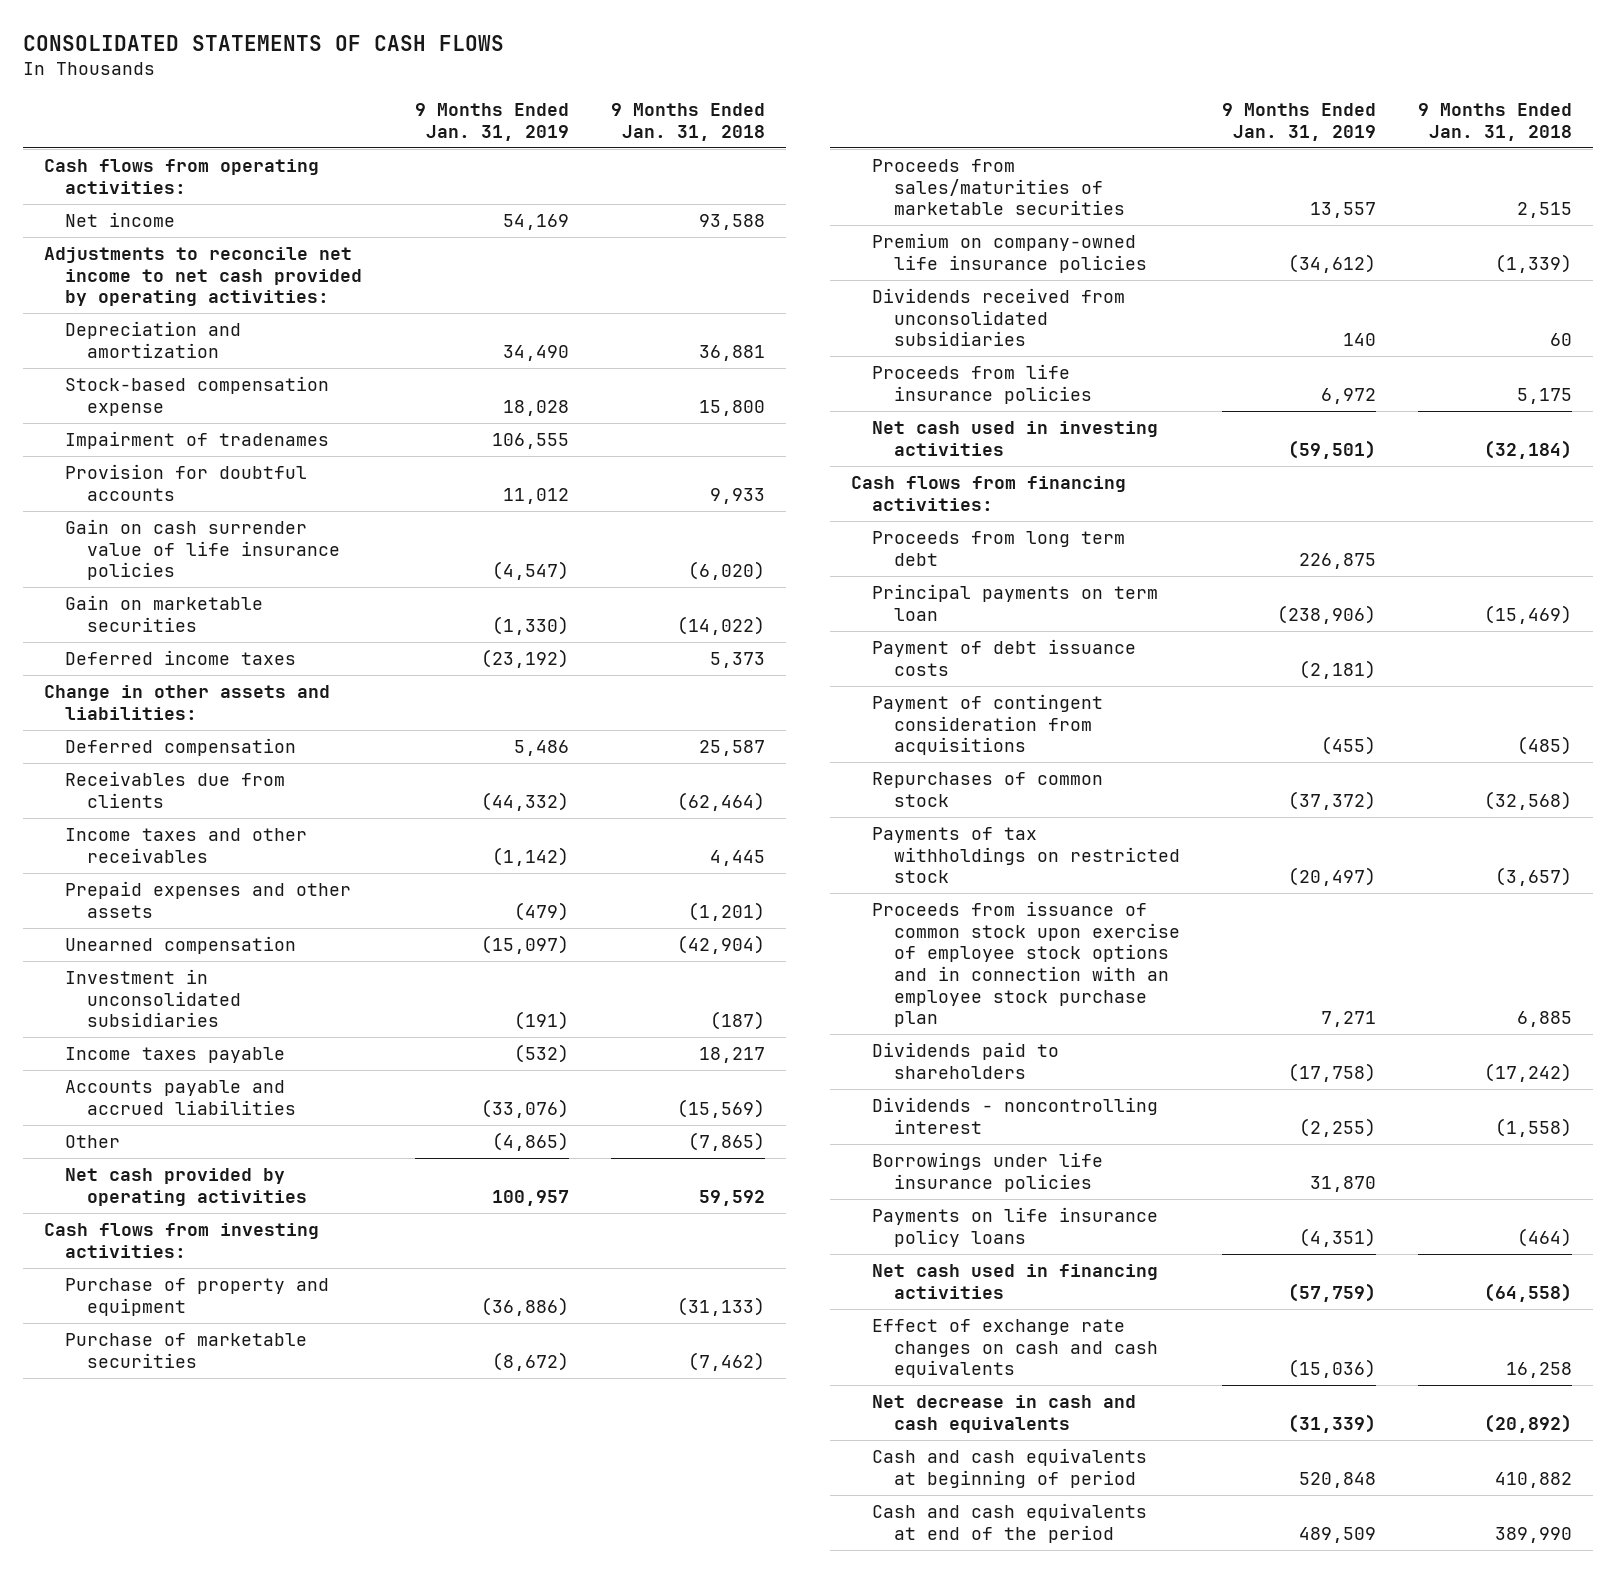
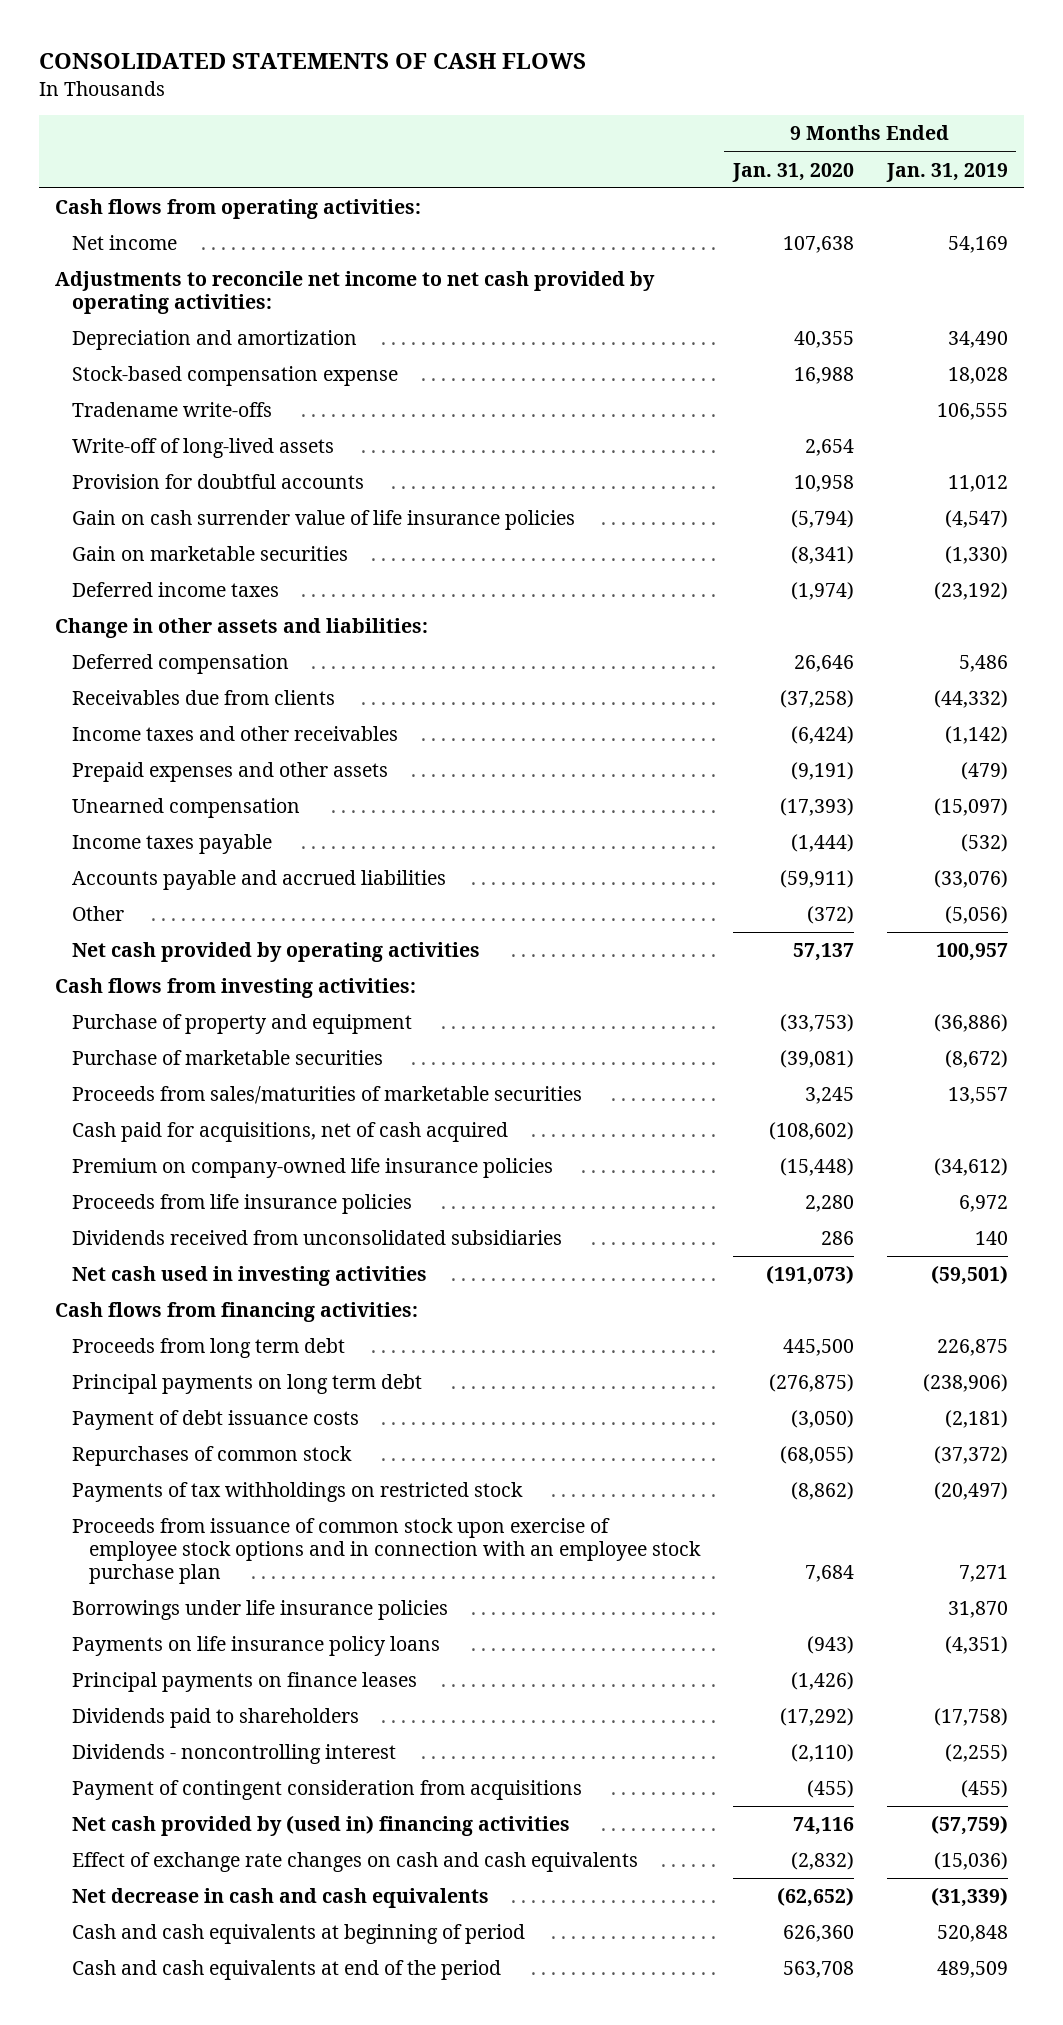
[610,103,765,141] 9 Months Ended Jan. 31, 2018 -> none
none -> [731,162,854,182] Jan. 31, 2020
[65,430,330,449] Impairment of tradenames -> [71,402,272,418] Tradename write-offs
none -> [71,438,334,459] Write-off of long-lived assets
[65,968,241,1028] Investment in unconsolidated subsidiaries -> none
[491,1131,569,1151] (4,865) -> [944,906,1008,925] (5,056)
none -> [71,1122,508,1143] Cash paid for acquisitions, net of cash acquired
[872,287,1126,347] Dividends received from unconsolidated subsidiaries -> [71,1230,562,1246] Dividends received from unconsolidated subsidiaries
[872,583,1159,621] Principal payments on term loan -> [71,1374,422,1395] Principal payments on long term debt
none -> [71,1672,417,1693] Principal payments on finance leases
[872,1041,1060,1079] Dividends paid to shareholders -> [71,1708,359,1729] Dividends paid to shareholders
[872,1096,1159,1134] Dividends - noncontrolling interest -> [71,1744,396,1765] Dividends - noncontrolling interest
[872,693,1104,756] Payment of contingent consideration from acquisitions -> [71,1780,582,1801] Payment of contingent consideration from acquisitions
[872,1263,1159,1299] Net cash used in financing activities -> [71,1815,570,1837] Net cash provided by (used in) financing activities

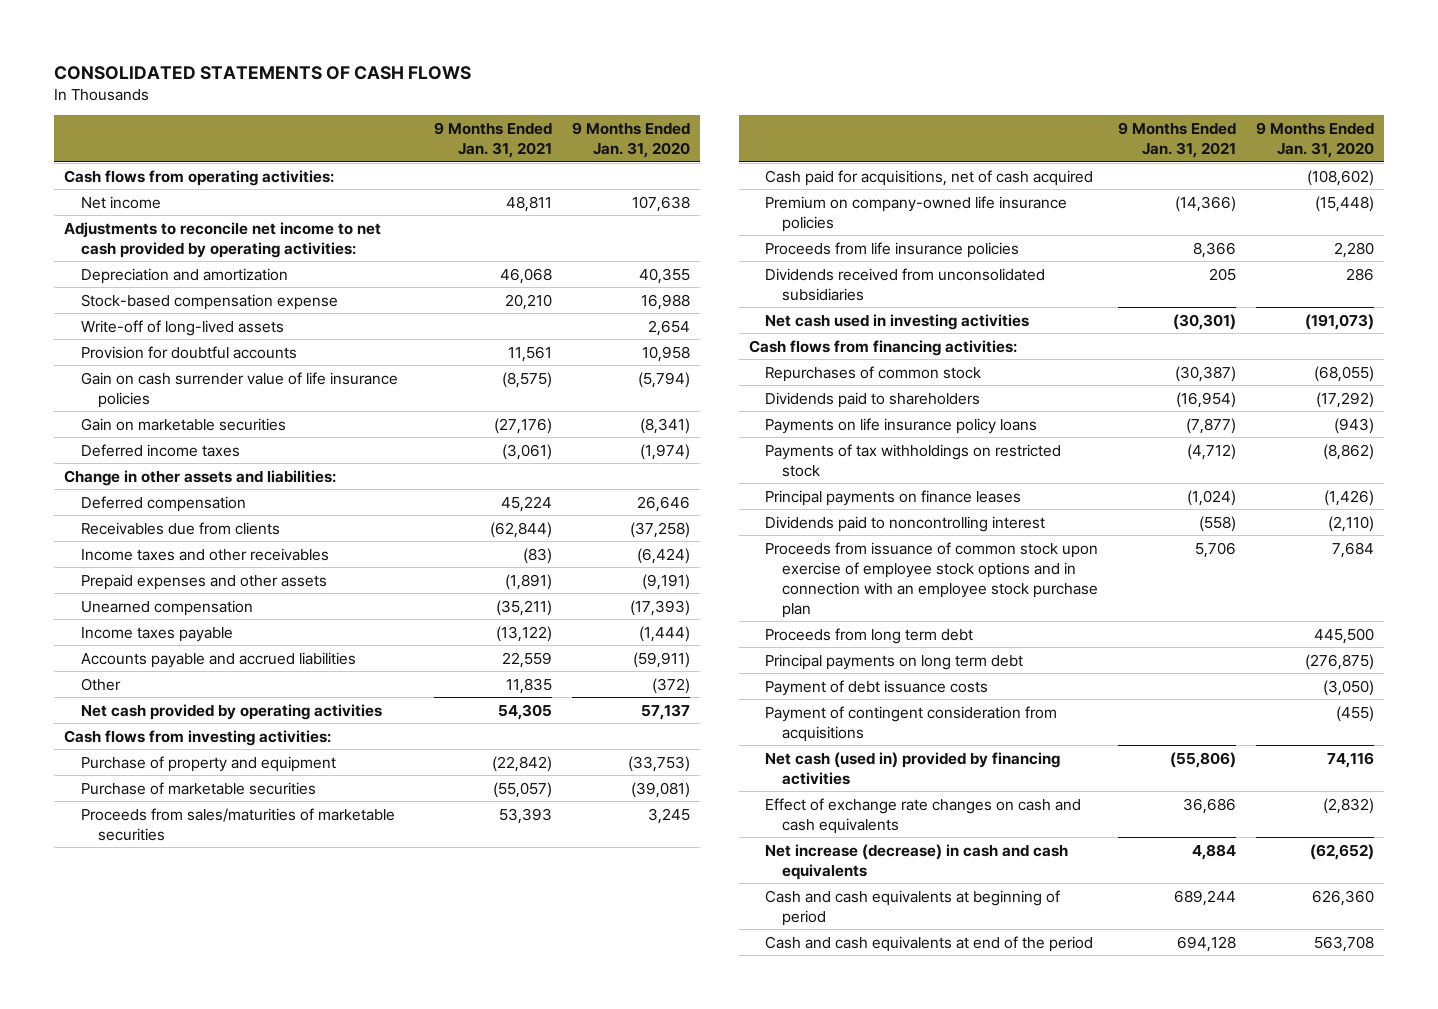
[885,162,1008,182] Jan. 31, 2019 -> none
none -> [433,121,552,159] 9 Months Ended Jan. 31, 2021
[71,402,272,418] Tradename write-offs -> none
[71,1600,448,1621] Borrowings under life insurance policies -> none
[71,1708,359,1729] Dividends paid to shareholders -> [765,391,981,408] Dividends paid to shareholders
[71,1482,523,1503] Payments of tax withholdings on restricted stock -> [765,443,1062,477] Payments of tax withholdings on restricted stock
[71,1744,396,1765] Dividends - noncontrolling interest -> [765,515,1046,532] Dividends paid to noncontrolling interest
[71,1518,701,1585] Proceeds from issuance of common stock upon exercise of employee stock options and in connection with an employee stock purchase plan -> [765,541,1099,618] Proceeds from issuance of common stock upon exercise of employee stock options and in connection with an employee stock purchase plan
[71,1338,345,1359] Proceeds from long term debt -> [765,627,974,644] Proceeds from long term debt
[71,1374,422,1395] Principal payments on long term debt -> [765,653,1024,670] Principal payments on long term debt
[71,1410,359,1431] Payment of debt issuance costs -> [765,679,989,696] Payment of debt issuance costs
[71,1815,570,1837] Net cash provided by (used in) financing activities -> [765,751,1061,785] Net cash (used in) provided by financing activities
[71,1888,489,1909] Net decrease in cash and cash equivalents -> [765,843,1069,880] Net increase (decrease) in cash and cash equivalents

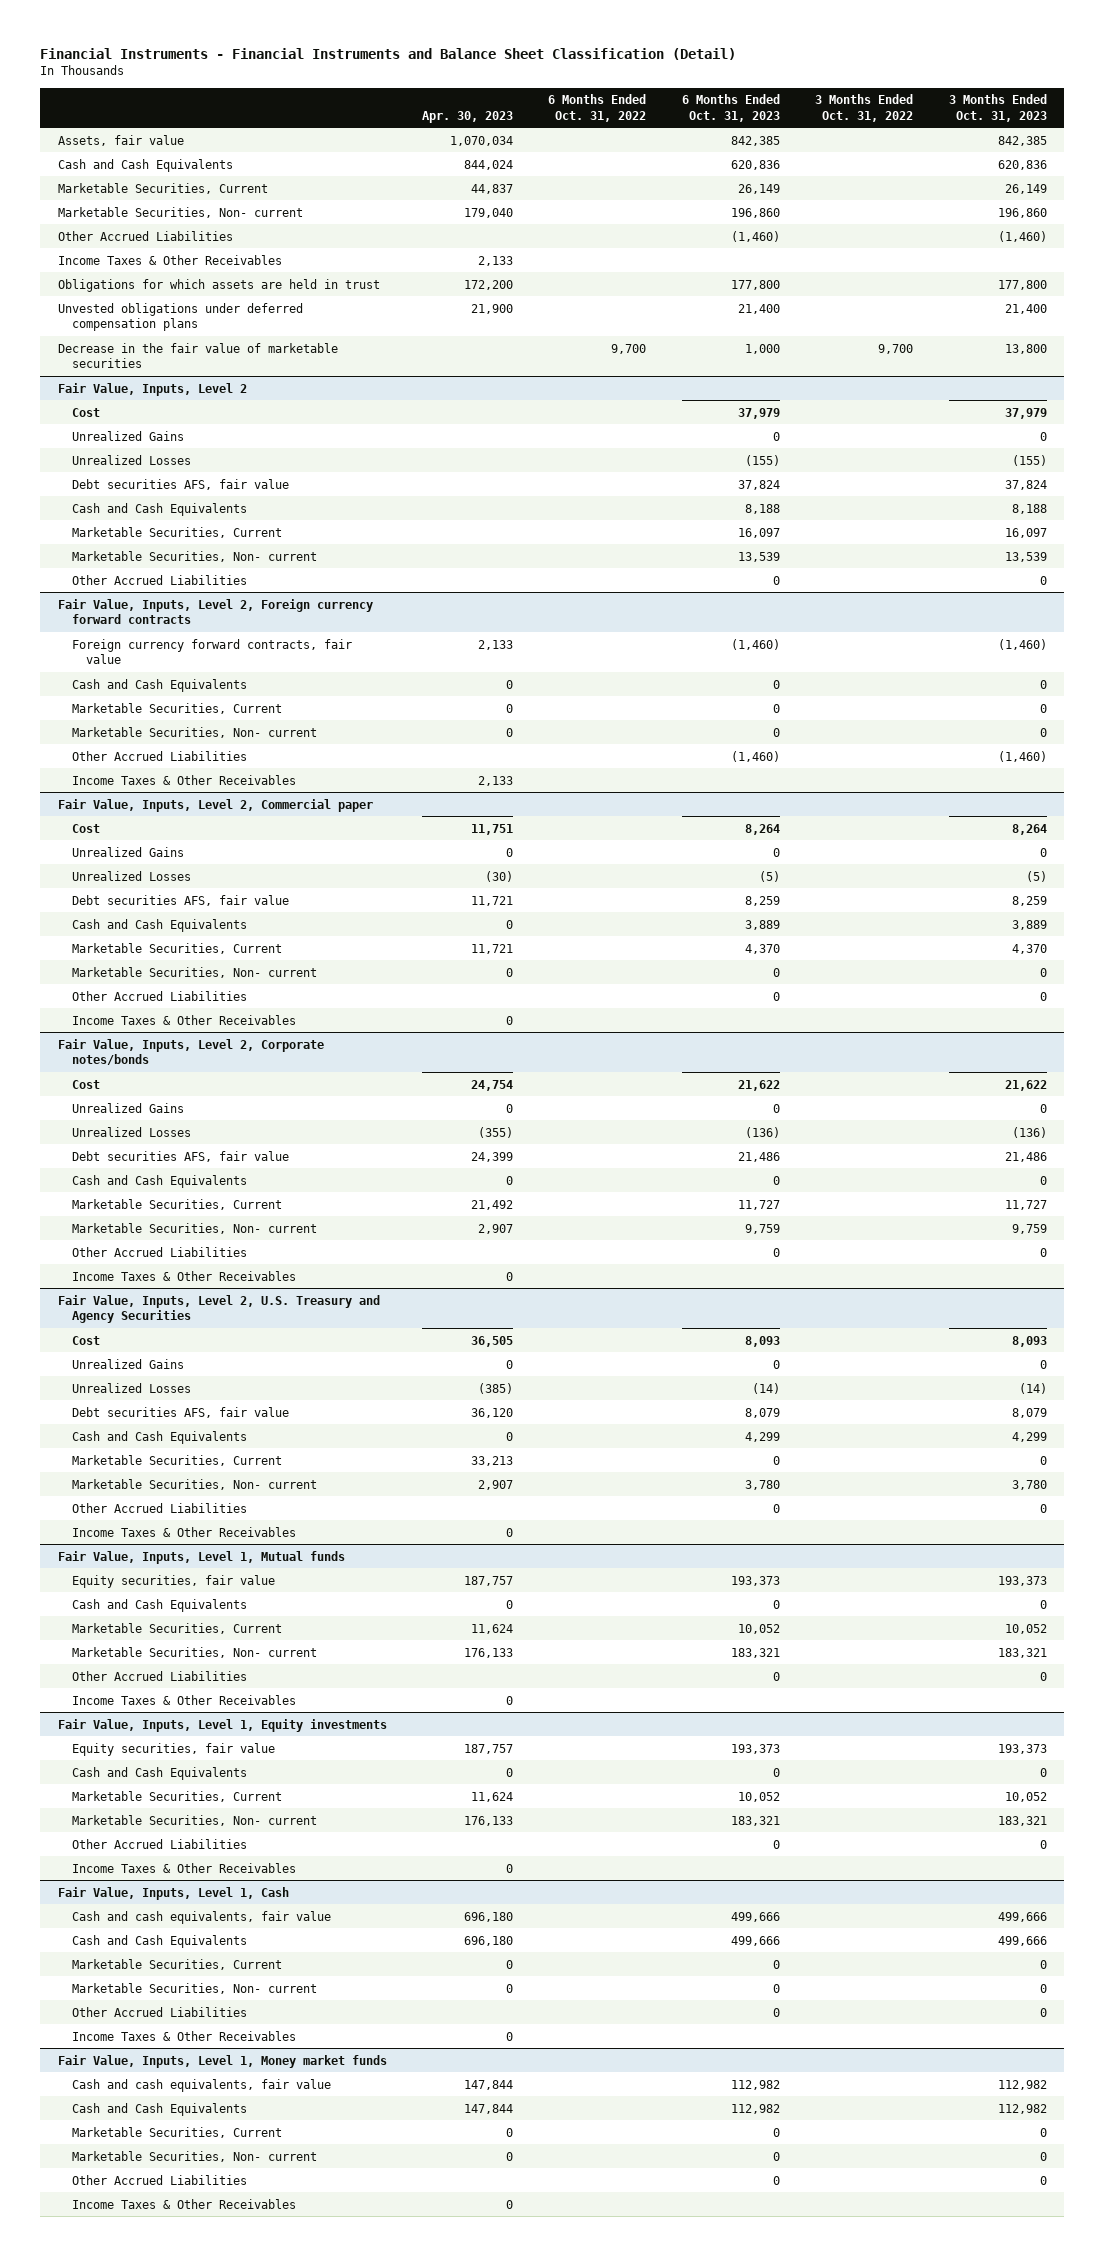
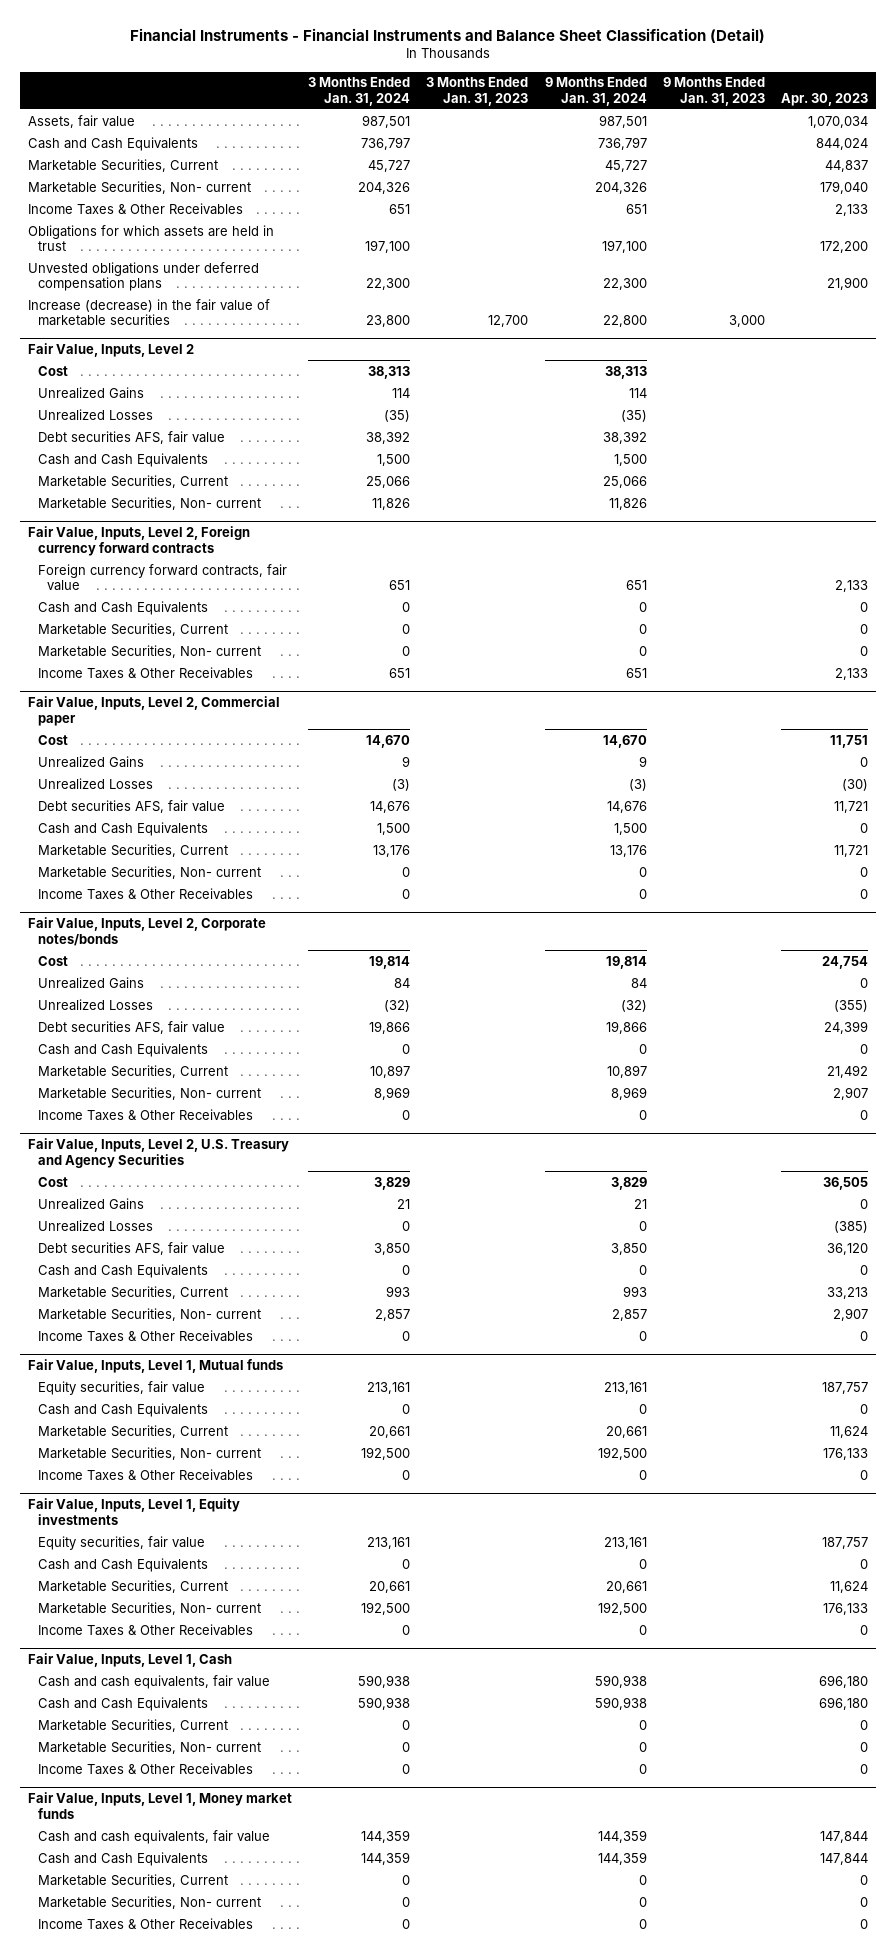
[548,94,647,122] 6 Months Ended Oct. 31, 2022 -> none
[681,94,780,122] 6 Months Ended Oct. 31, 2023 -> none
[815,94,914,122] 3 Months Ended Oct. 31, 2022 -> none
[948,94,1047,122] 3 Months Ended Oct. 31, 2023 -> none
none -> [308,77,411,106] 3 Months Ended Jan. 31, 2024
none -> [426,77,529,106] 3 Months Ended Jan. 31, 2023
none -> [544,77,647,106] 9 Months Ended Jan. 31, 2024
none -> [662,77,765,106] 9 Months Ended Jan. 31, 2023
[57,230,233,241] Other Accrued Liabilities -> none
[57,342,338,368] Decrease in the fair value of marketable securities -> [28,298,271,327] Increase (decrease) in the fair value of marketable securities
[71,574,247,585] Other Accrued Liabilities -> none
[71,750,247,761] Other Accrued Liabilities -> none
[71,990,247,1001] Other Accrued Liabilities -> none
[71,1246,247,1257] Other Accrued Liabilities -> none
[71,1502,247,1513] Other Accrued Liabilities -> none
[71,1670,247,1681] Other Accrued Liabilities -> none
[71,1838,247,1849] Other Accrued Liabilities -> none
[71,2006,247,2017] Other Accrued Liabilities -> none
[71,2174,247,2185] Other Accrued Liabilities -> none

